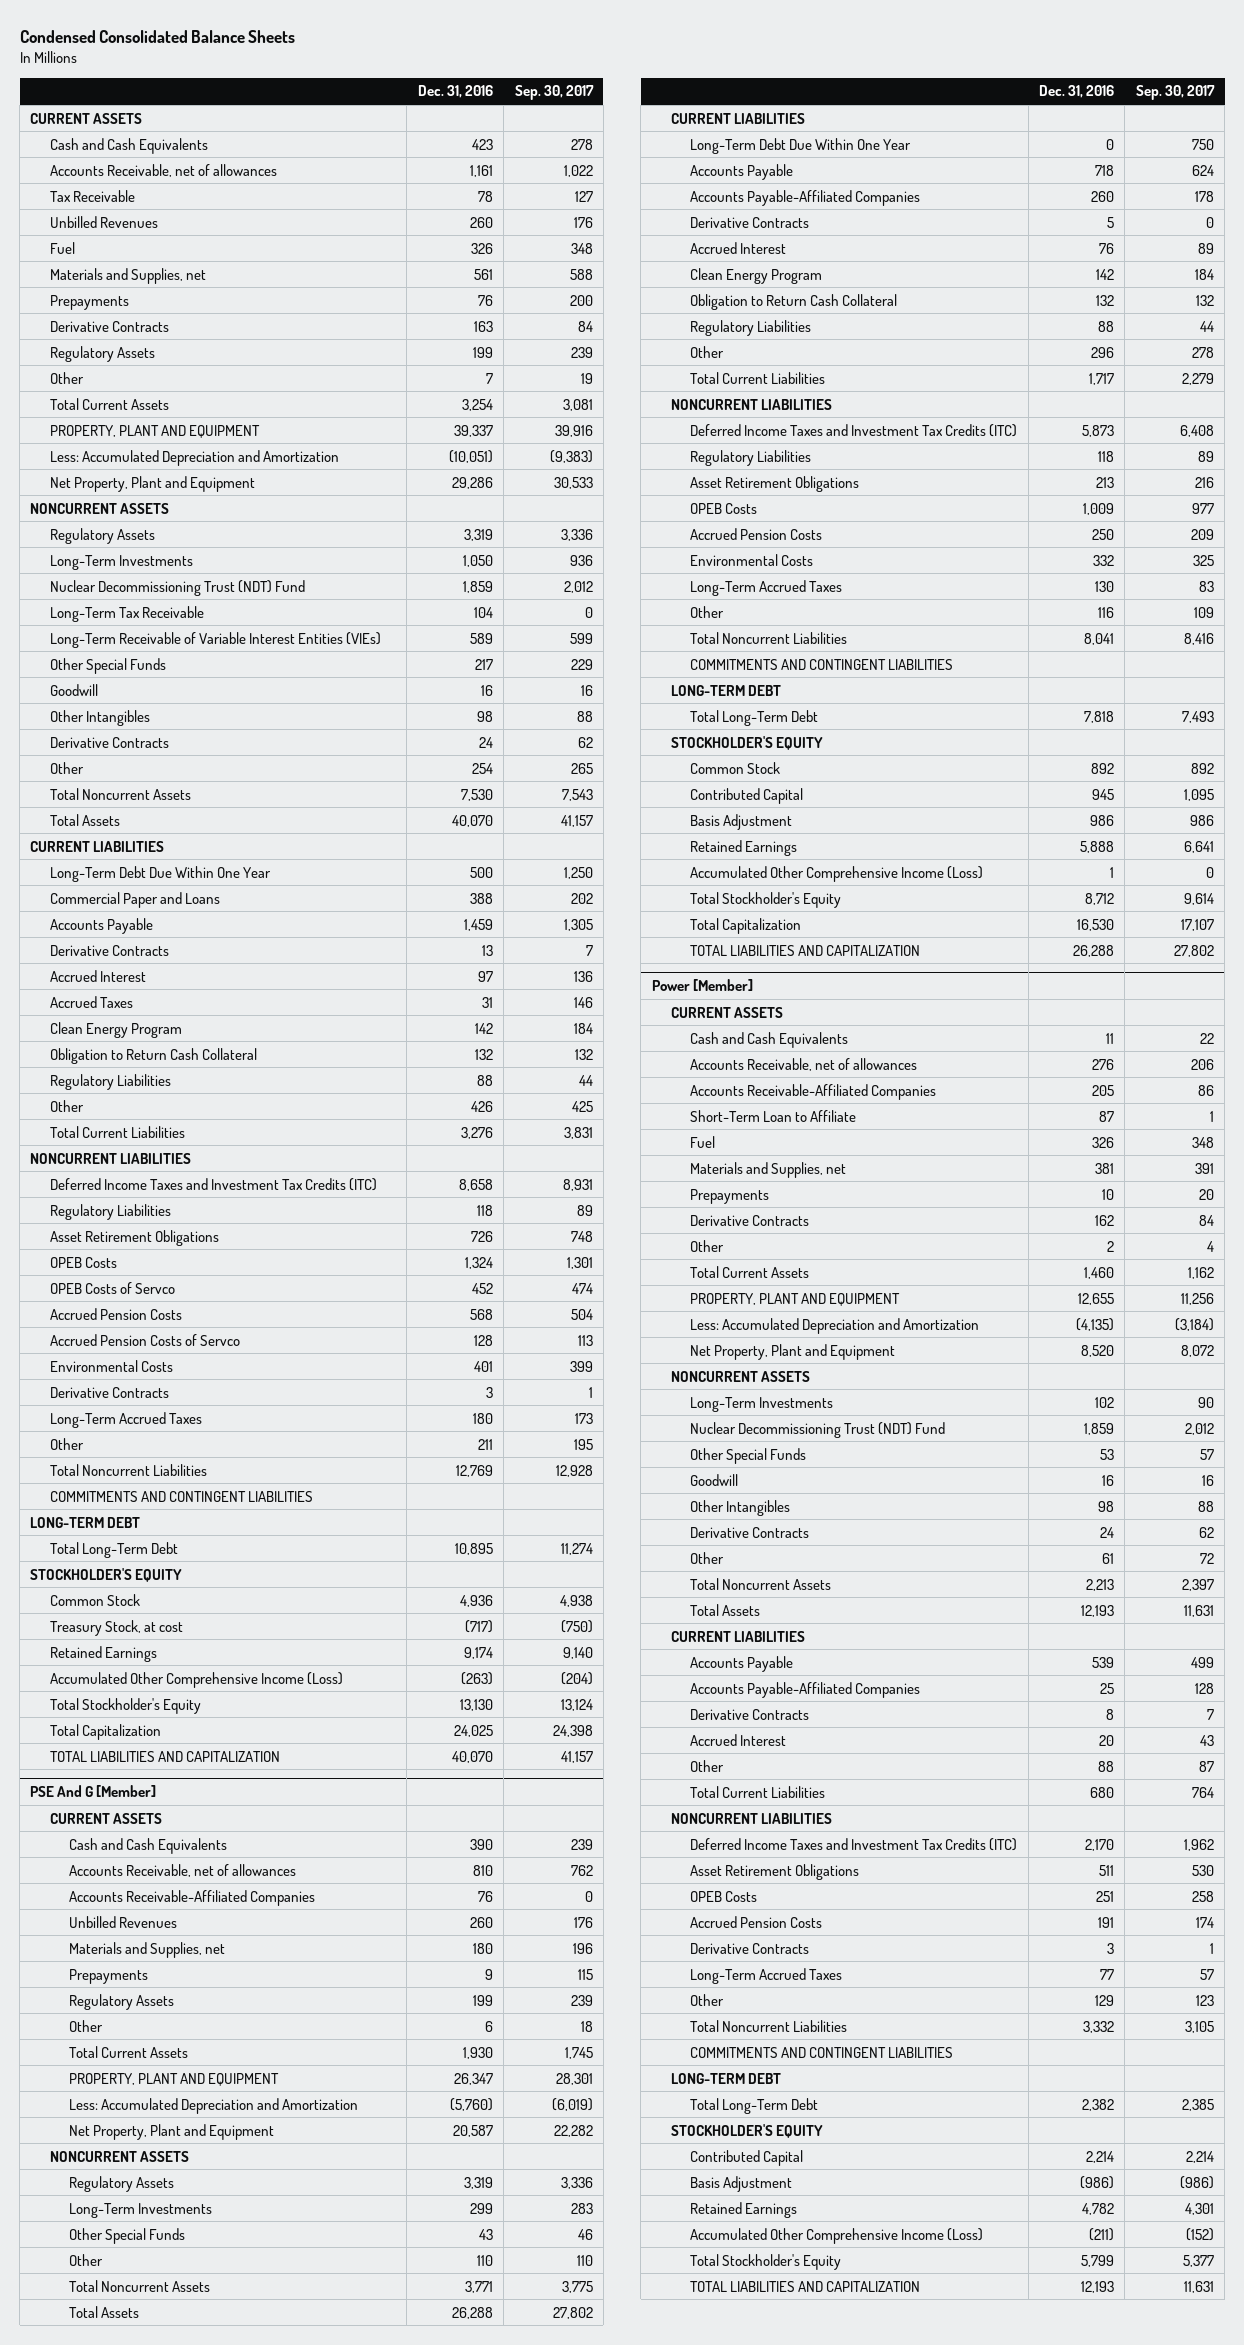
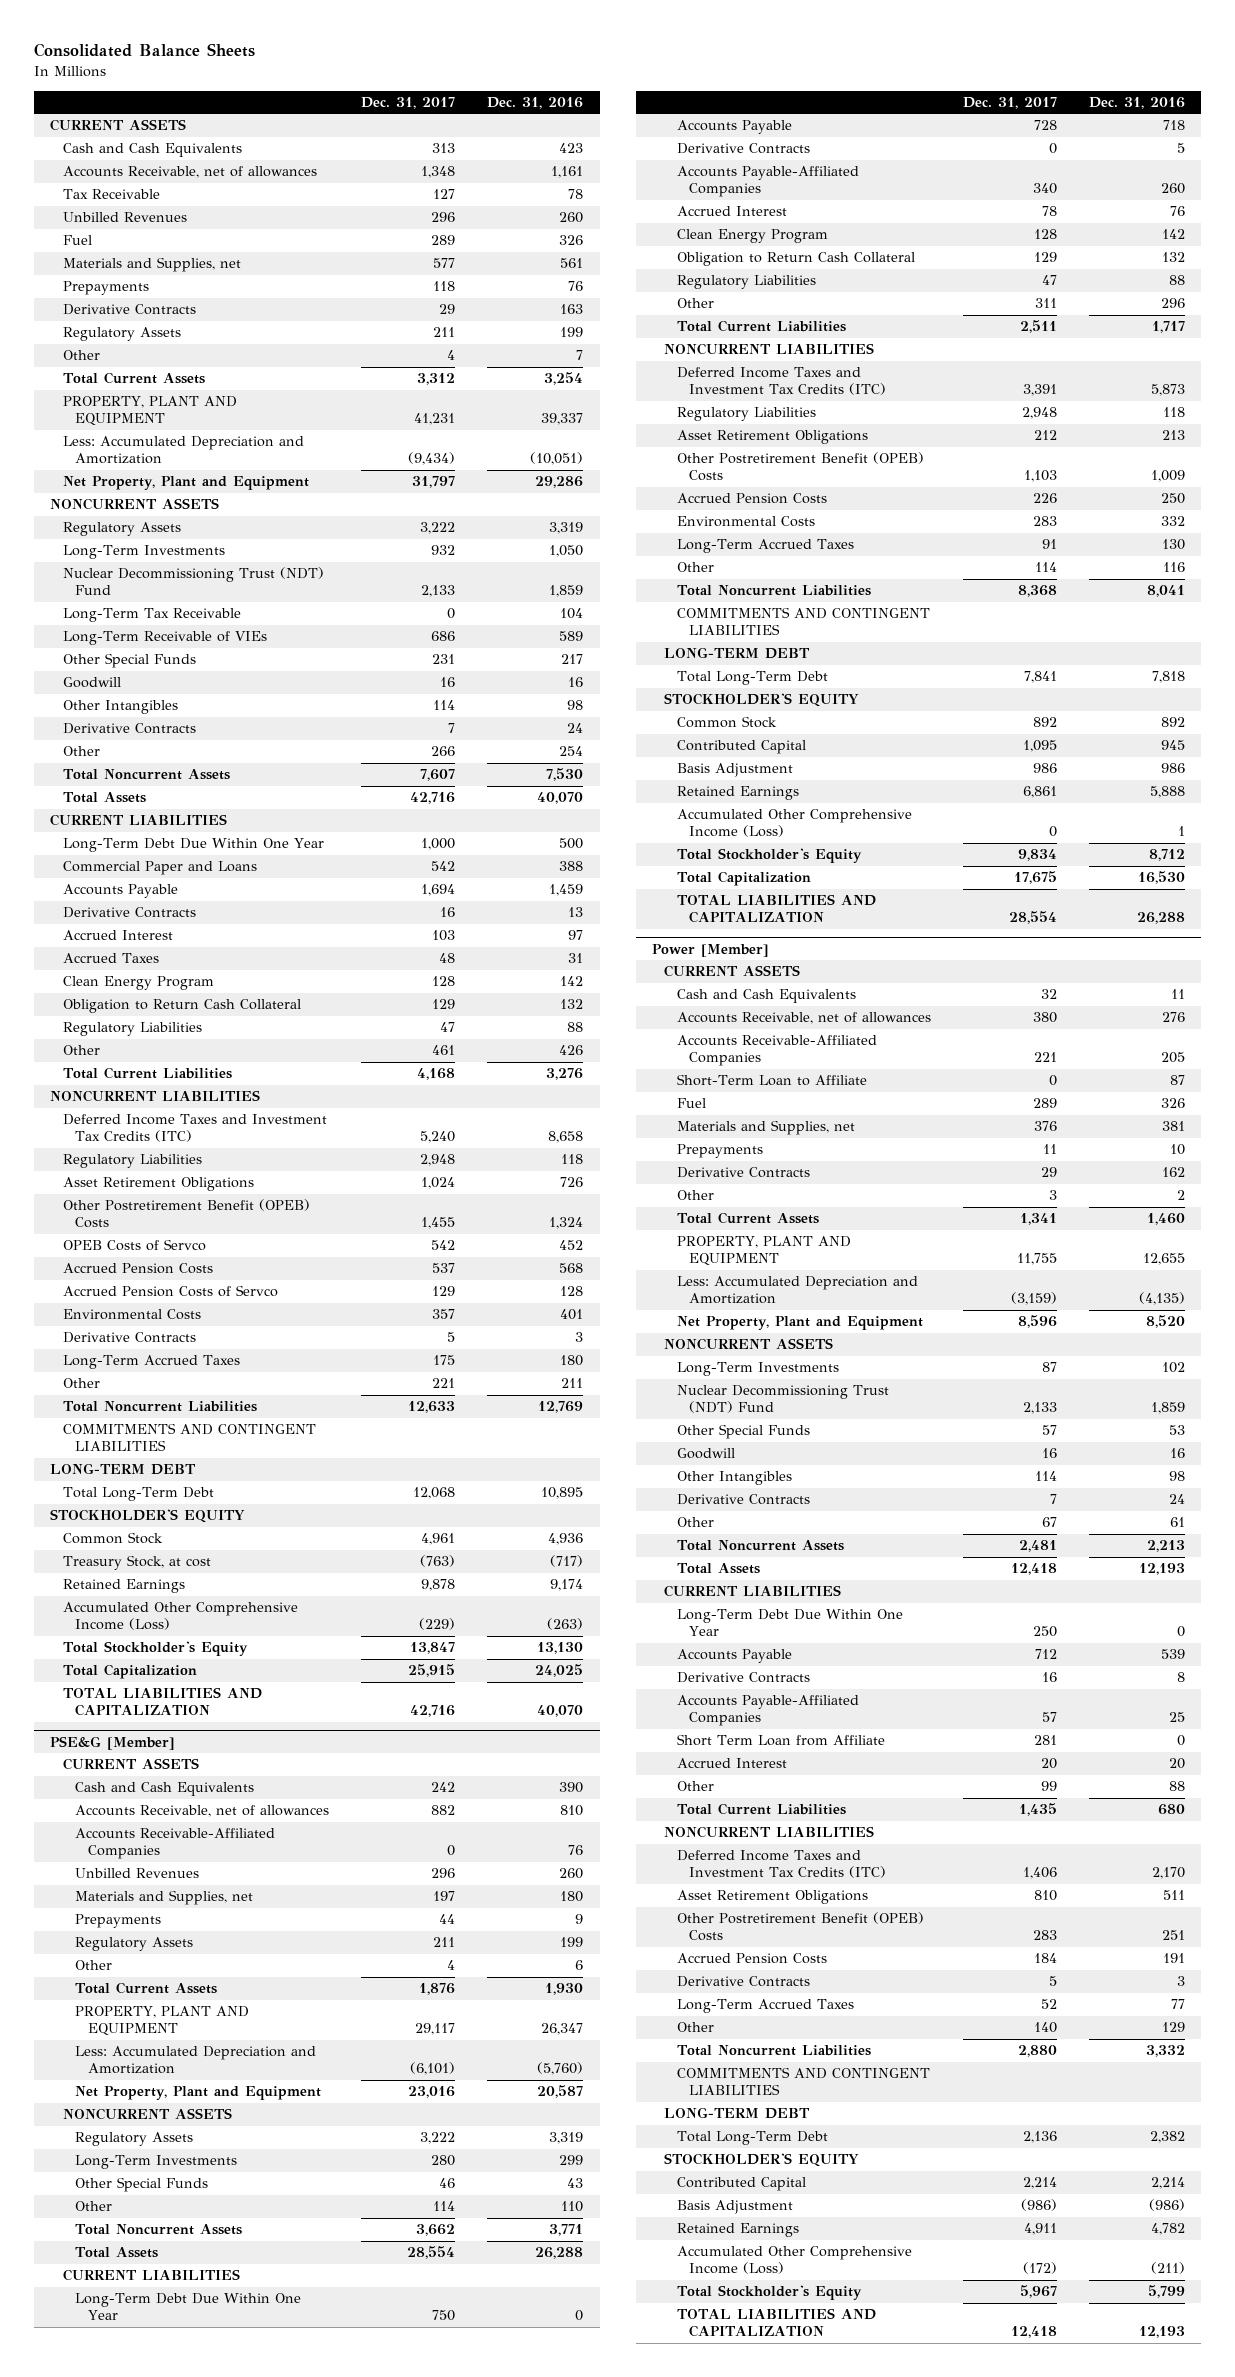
[19,29,295,43] Condensed Consolidated Balance Sheets -> [33,43,255,58] Consolidated Balance Sheets
[514,85,594,101] Sep. 30, 2017 -> none
none -> [361,96,456,109] Dec. 31, 2017
[49,631,381,648] Long-Term Receivable of Variable Interest Entities (VIEs) -> [62,631,267,646] Long-Term Receivable of VIEs
[49,1256,117,1268] OPEB Costs -> [62,1199,310,1229] Other Postretirement Benefit (OPEB) Costs
[30,1785,157,1798] PSE And G [Member] -> [50,1735,176,1750] PSE&G [Member]
[690,189,921,206] Accounts Payable-Affiliated Companies -> none
none -> [676,166,859,198] Accounts Payable-Affiliated Companies
[690,502,758,514] OPEB Costs -> [676,452,924,482] Other Postretirement Benefit (OPEB) Costs
none -> [676,1609,903,1637] Long-Term Debt Due Within One Year
[690,1681,921,1698] Accounts Payable-Affiliated Companies -> [676,1695,859,1727] Accounts Payable-Affiliated Companies
none -> [676,1734,885,1747] Short Term Loan from Affiliate
[690,1890,758,1902] OPEB Costs -> [676,1912,924,1942] Other Postretirement Benefit (OPEB) Costs

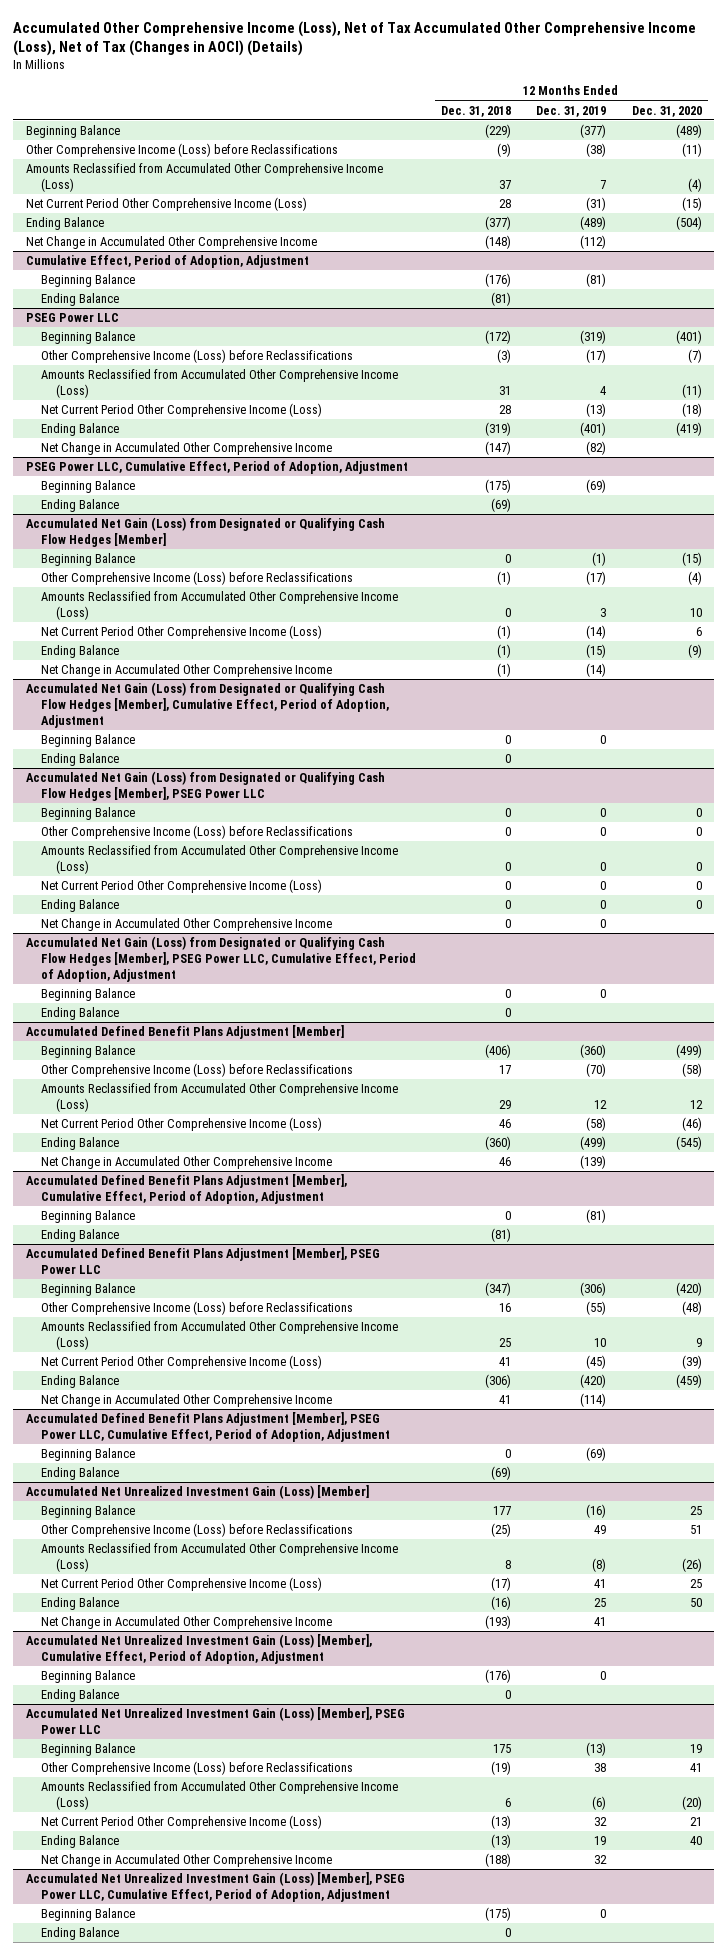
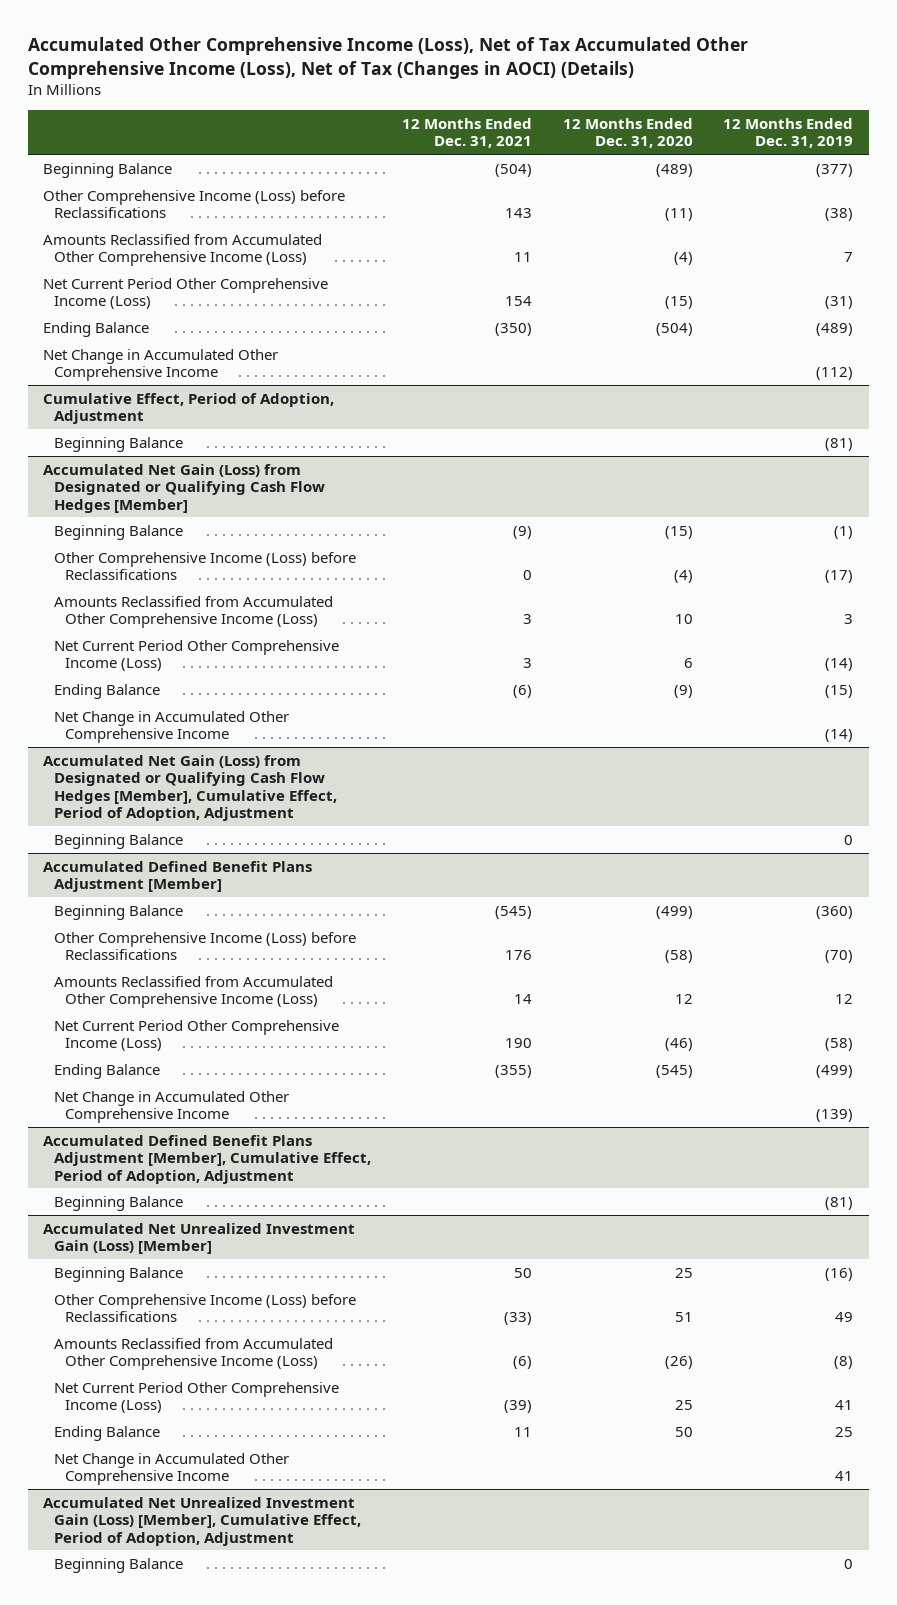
[441,105,512,117] Dec. 31, 2018 -> none
none -> [401,117,532,149] 12 Months Ended Dec. 31, 2021
[41,292,120,306] Ending Balance -> none
[26,312,120,322] PSEG Power LLC -> none
[41,330,136,344] Beginning Balance -> none
[41,348,354,363] Other Comprehensive Income (Loss) before Reclassifications -> none
[41,368,399,398] Amounts Reclassified from Accumulated Other Comprehensive Income (Loss) -> none
[41,402,323,417] Net Current Period Other Comprehensive Income (Loss) -> none
[41,422,120,436] Ending Balance -> none
[41,441,333,455] Net Change in Accumulated Other Comprehensive Income -> none
[26,460,409,474] PSEG Power LLC, Cumulative Effect, Period of Adoption, Adjustment -> none
[41,479,136,493] Beginning Balance -> none
[41,498,120,512] Ending Balance -> none
[41,752,120,766] Ending Balance -> none
[26,770,386,801] Accumulated Net Gain (Loss) from Designated or Qualifying Cash Flow Hedges [Member], PSEG Power LLC -> none
[41,806,136,820] Beginning Balance -> none
[41,824,354,839] Other Comprehensive Income (Loss) before Reclassifications -> none
[41,844,399,874] Amounts Reclassified from Accumulated Other Comprehensive Income (Loss) -> none
[41,878,323,893] Net Current Period Other Comprehensive Income (Loss) -> none
[41,898,120,912] Ending Balance -> none
[41,917,333,931] Net Change in Accumulated Other Comprehensive Income -> none
[26,935,417,982] Accumulated Net Gain (Loss) from Designated or Qualifying Cash Flow Hedges [Member], PSEG Power LLC, Cumulative Effect, Period of Adoption, Adjustment -> none
[41,987,136,1001] Beginning Balance -> none
[41,1006,120,1020] Ending Balance -> none
[41,1228,120,1242] Ending Balance -> none
[26,1246,381,1274] Accumulated Defined Benefit Plans Adjustment [Member], PSEG Power LLC -> none
[41,1282,136,1296] Beginning Balance -> none
[41,1300,354,1315] Other Comprehensive Income (Loss) before Reclassifications -> none
[41,1320,399,1350] Amounts Reclassified from Accumulated Other Comprehensive Income (Loss) -> none
[41,1354,323,1369] Net Current Period Other Comprehensive Income (Loss) -> none
[41,1374,120,1388] Ending Balance -> none
[41,1393,333,1407] Net Change in Accumulated Other Comprehensive Income -> none
[26,1411,391,1442] Accumulated Defined Benefit Plans Adjustment [Member], PSEG Power LLC, Cumulative Effect, Period of Adoption, Adjustment -> none
[41,1447,136,1461] Beginning Balance -> none
[41,1466,120,1480] Ending Balance -> none
[41,1688,120,1702] Ending Balance -> none
[26,1706,406,1734] Accumulated Net Unrealized Investment Gain (Loss) [Member], PSEG Power LLC -> none
[41,1742,136,1756] Beginning Balance -> none
[41,1760,354,1775] Other Comprehensive Income (Loss) before Reclassifications -> none
[41,1780,399,1810] Amounts Reclassified from Accumulated Other Comprehensive Income (Loss) -> none
[41,1814,323,1829] Net Current Period Other Comprehensive Income (Loss) -> none
[41,1834,120,1848] Ending Balance -> none
[41,1853,333,1867] Net Change in Accumulated Other Comprehensive Income -> none
[26,1871,406,1902] Accumulated Net Unrealized Investment Gain (Loss) [Member], PSEG Power LLC, Cumulative Effect, Period of Adoption, Adjustment -> none
[41,1907,136,1921] Beginning Balance -> none
[41,1926,120,1940] Ending Balance -> none

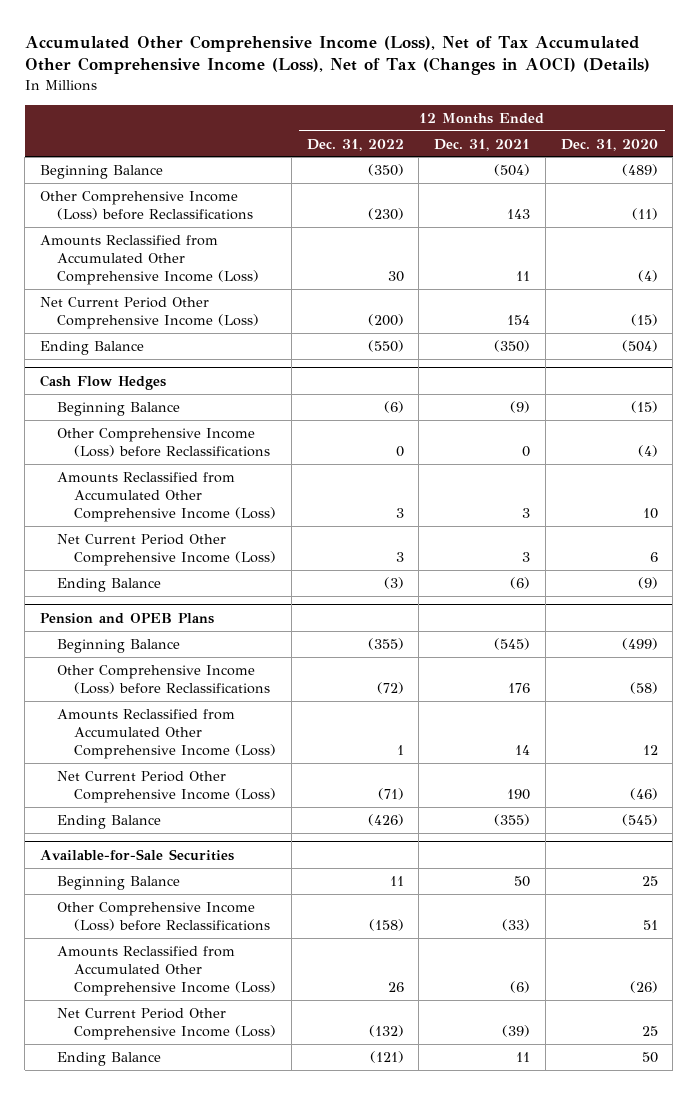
[723,117,854,149] 12 Months Ended Dec. 31, 2019 -> none
none -> [306,138,404,151] Dec. 31, 2022
[43,348,279,382] Net Change in Accumulated Other Comprehensive Income -> none
[43,392,335,425] Cumulative Effect, Period of Adoption, Adjustment -> none
[54,436,184,452] Beginning Balance -> none
[43,463,326,513] Accumulated Net Gain (Loss) from Designated or Qualifying Cash Flow Hedges [Member] -> [40,374,167,390] Cash Flow Hedges
[54,710,290,744] Net Change in Accumulated Other Comprehensive Income -> none
[43,754,338,821] Accumulated Net Gain (Loss) from Designated or Qualifying Cash Flow Hedges [Member], Cumulative Effect, Period of Adoption, Adjustment -> none
[54,833,184,849] Beginning Balance -> none
[43,860,313,893] Accumulated Defined Benefit Plans Adjustment [Member] -> [40,612,215,624] Pension and OPEB Plans
[54,1090,290,1124] Net Change in Accumulated Other Comprehensive Income -> none
[43,1134,372,1184] Accumulated Defined Benefit Plans Adjustment [Member], Cumulative Effect, Period of Adoption, Adjustment -> none
[54,1195,184,1211] Beginning Balance -> none
[43,1222,356,1255] Accumulated Net Unrealized Investment Gain (Loss) [Member] -> [40,848,235,861] Available-for-Sale Securities
[54,1452,290,1486] Net Change in Accumulated Other Comprehensive Income -> none
[43,1496,362,1546] Accumulated Net Unrealized Investment Gain (Loss) [Member], Cumulative Effect, Period of Adoption, Adjustment -> none
[54,1557,184,1573] Beginning Balance -> none

